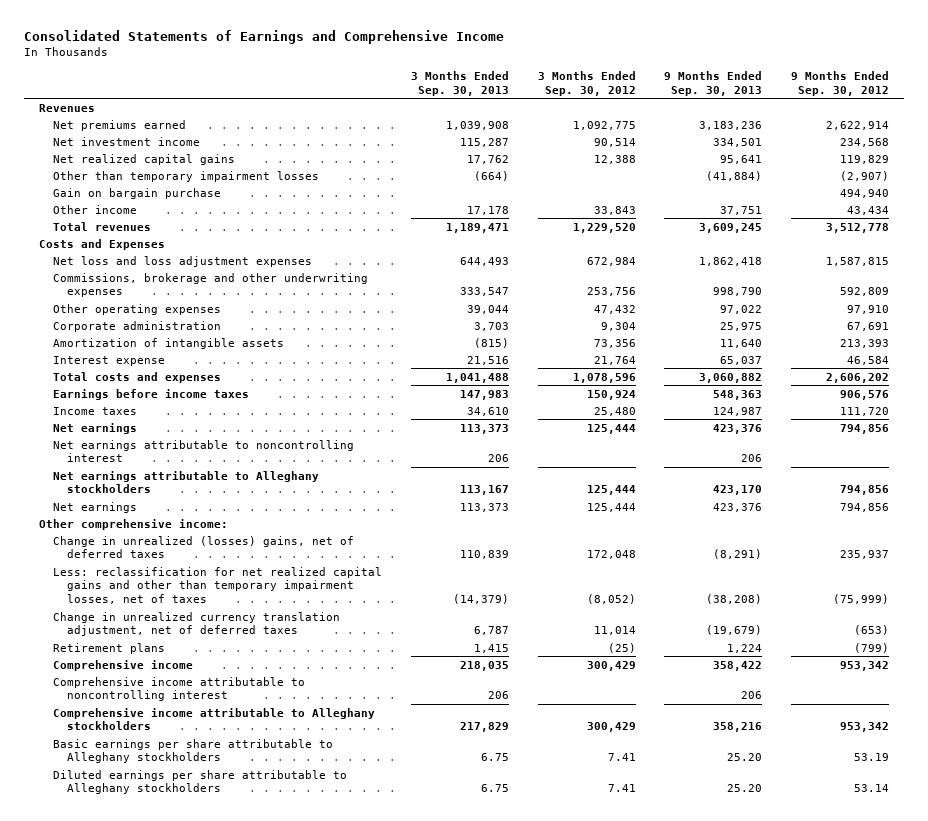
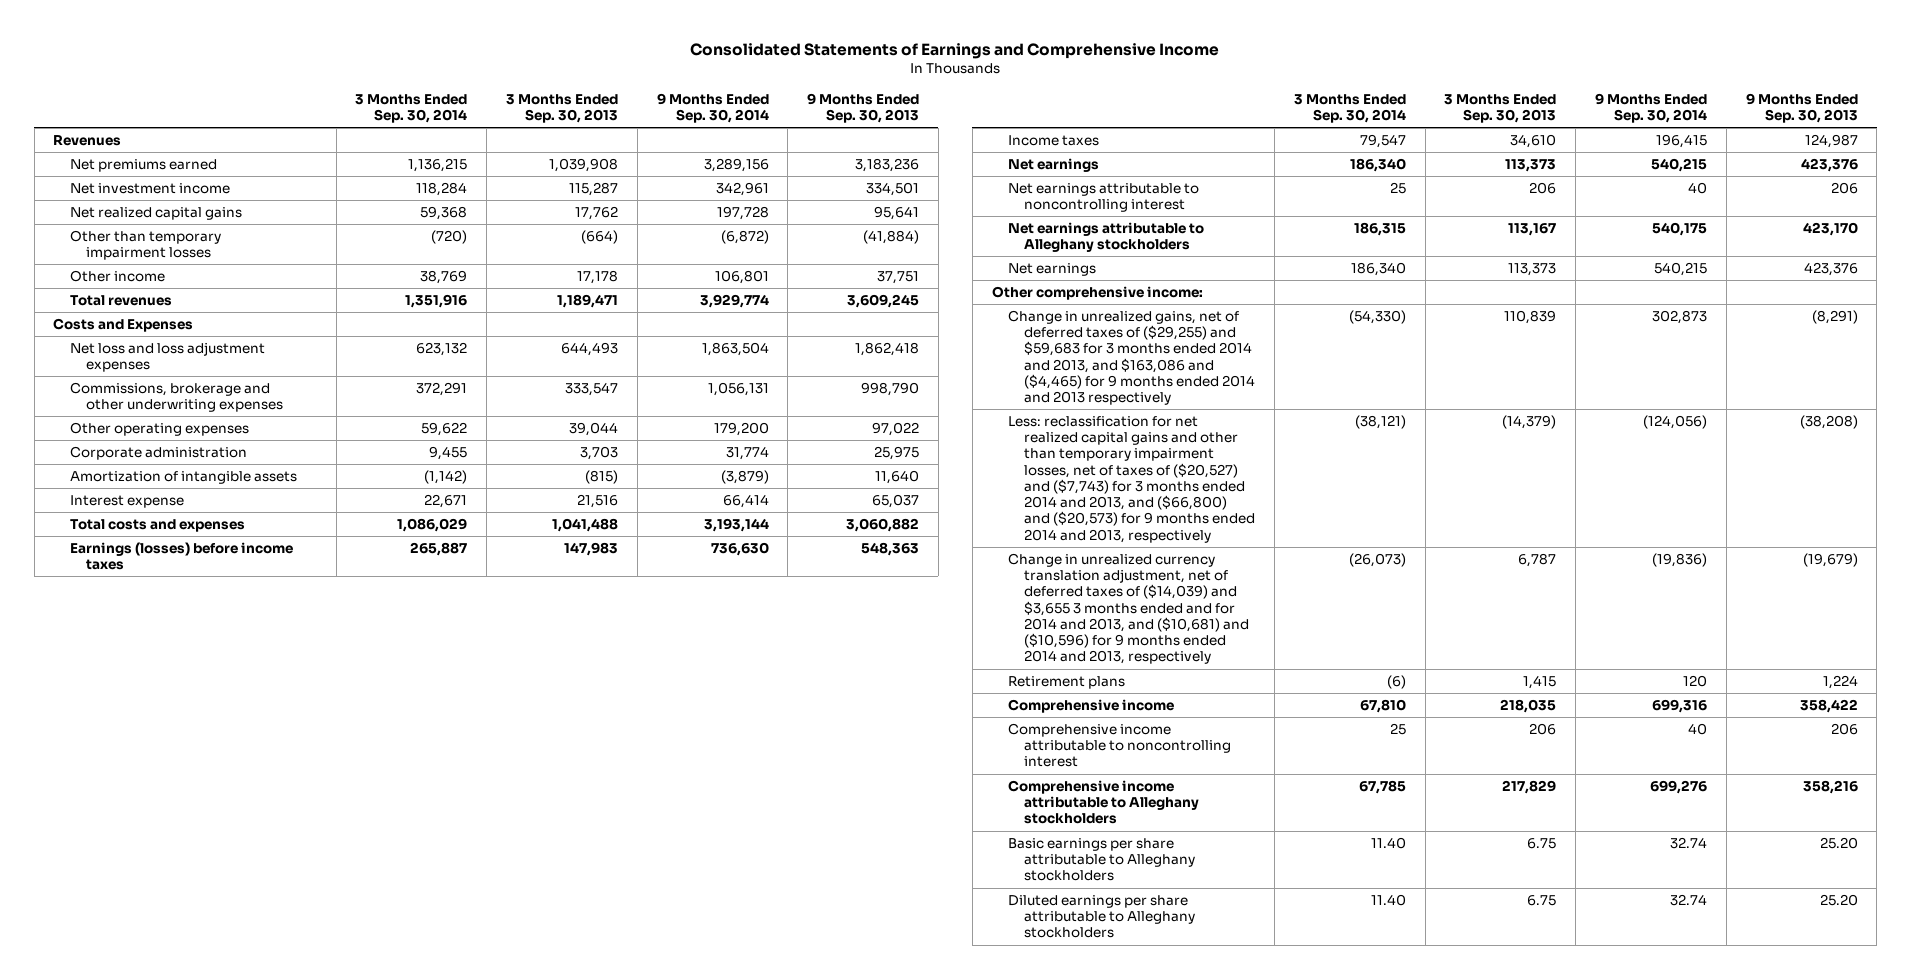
[537,70,636,96] 3 Months Ended Sep. 30, 2012 -> none
[791,70,890,96] 9 Months Ended Sep. 30, 2012 -> none
none -> [355,94,468,124] 3 Months Ended Sep. 30, 2014
none -> [656,93,769,124] 9 Months Ended Sep. 30, 2014
[52,187,221,199] Gain on bargain purchase -> none
[52,388,249,400] Earnings before income taxes -> [69,542,293,571] Earnings (losses) before income taxes
[52,535,354,559] Change in unrealized (losses) gains, net of deferred taxes -> [1007,310,1256,406] Change in unrealized gains, net of deferred taxes of ($29,255) and $59,683 for 3 months ended 2014 and 2013, and $163,086 and ($4,465) for 9 months ended 2014 and 2013 respectively
[52,566,382,605] Less: reclassification for net realized capital gains and other than temporary impairment losses, net of taxes -> [1007,416,1256,543] Less: reclassification for net realized capital gains and other than temporary impairment losses, net of taxes of ($20,527) and ($7,743) for 3 months ended 2014 and 2013, and ($66,800) and ($20,573) for 9 months ended 2014 and 2013, respectively
[52,611,340,637] Change in unrealized currency translation adjustment, net of deferred taxes -> [1007,553,1250,665] Change in unrealized currency translation adjustment, net of deferred taxes of ($14,039) and $3,655 3 months ended and for 2014 and 2013, and ($10,681) and ($10,596) for 9 months ended 2014 and 2013, respectively

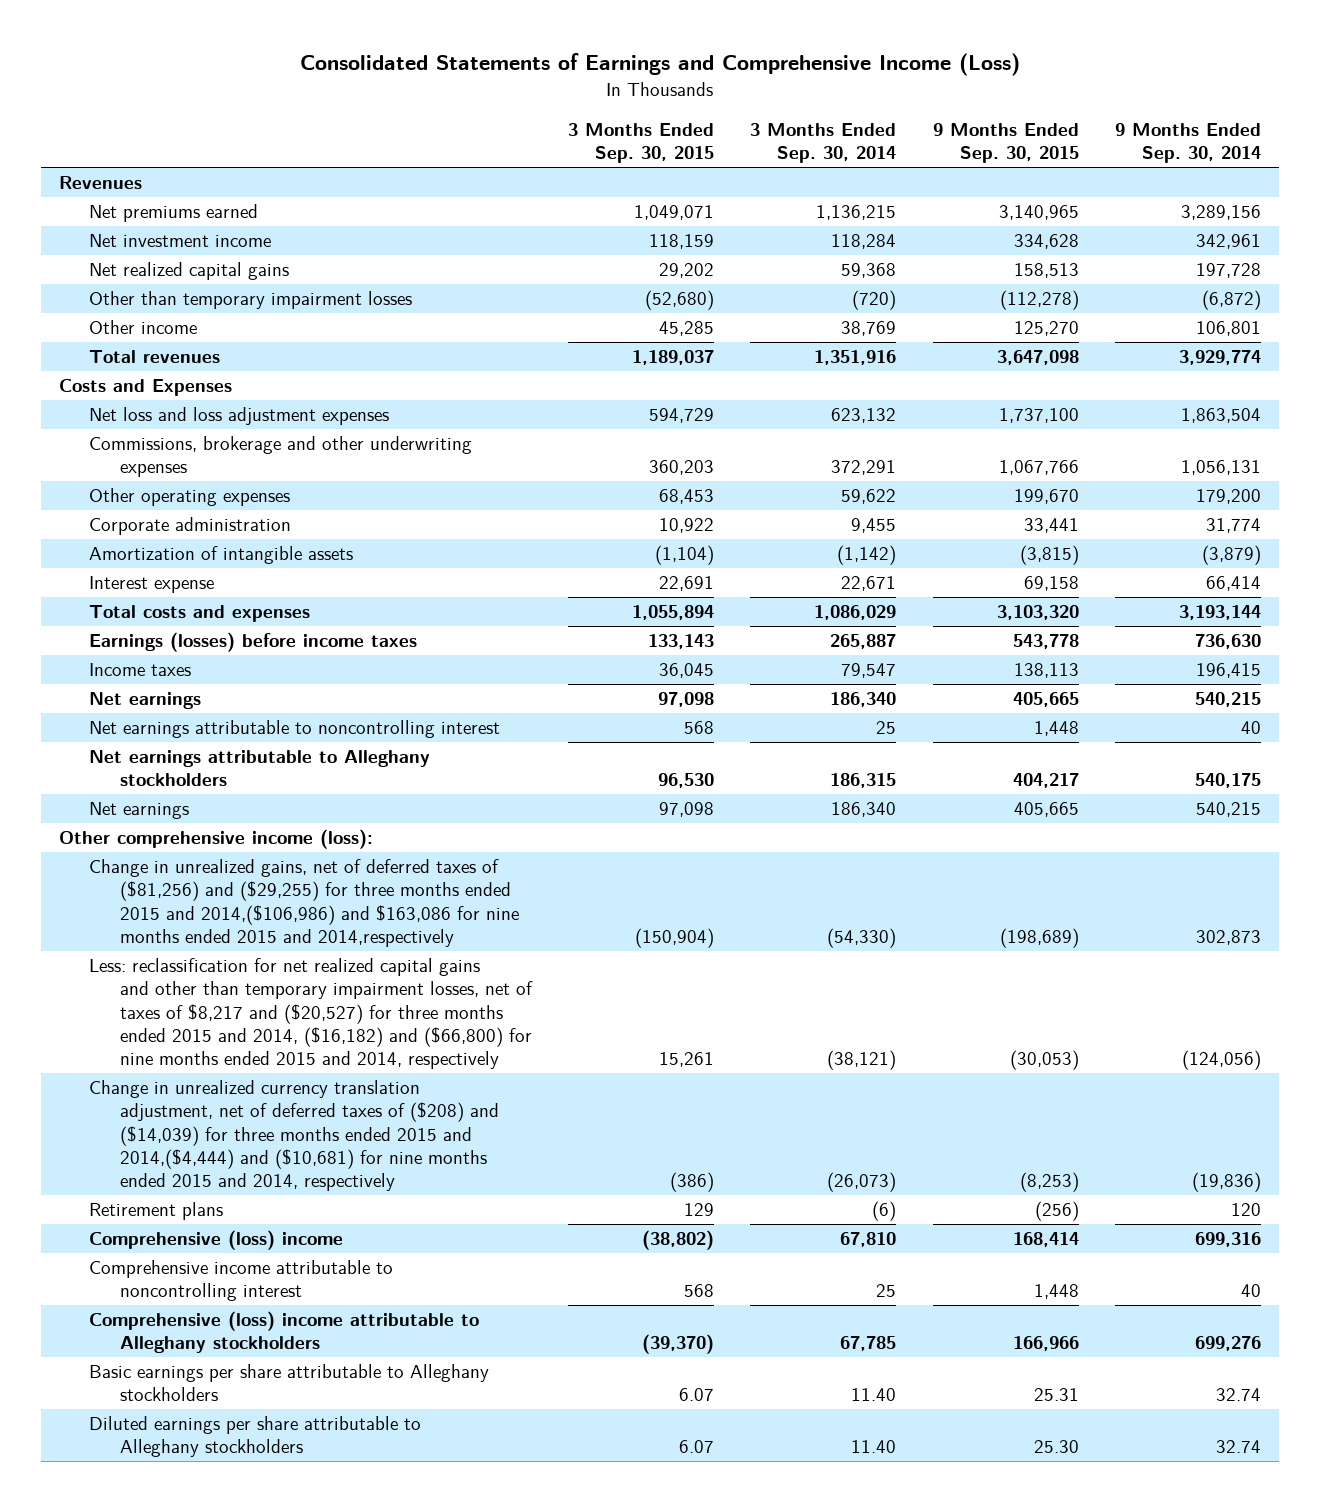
[690,43,1220,60] Consolidated Statements of Earnings and Comprehensive Income -> [300,53,1021,77] Consolidated Statements of Earnings and Comprehensive Income (Loss)
[505,94,618,124] 3 Months Ended Sep. 30, 2013 -> none
[807,93,920,124] 9 Months Ended Sep. 30, 2013 -> none
none -> [568,123,715,164] 3 Months Ended Sep. 30, 2015
none -> [932,123,1079,164] 9 Months Ended Sep. 30, 2015
[991,286,1203,301] Other comprehensive income: -> [59,829,374,850] Other comprehensive income (loss):
[1007,310,1256,406] Change in unrealized gains, net of deferred taxes of ($29,255) and $59,683 for 3 months ended 2014 and 2013, and $163,086 and ($4,465) for 9 months ended 2014 and 2013 respectively -> [89,859,519,948] Change in unrealized gains, net of deferred taxes of ($81,256) and ($29,255) for three months ended 2015 and 2014,($106,986) and $163,086 for nine months ended 2015 and 2014,respectively
[1007,416,1256,543] Less: reclassification for net realized capital gains and other than temporary impairment losses, net of taxes of ($20,527) and ($7,743) for 3 months ended 2014 and 2013, and ($66,800) and ($20,573) for 9 months ended 2014 and 2013, respectively -> [89,958,533,1070] Less: reclassification for net realized capital gains and other than temporary impairment losses, net of taxes of $8,217 and ($20,527) for three months ended 2015 and 2014, ($16,182) and ($66,800) for nine months ended 2015 and 2014, respectively
[1007,553,1250,665] Change in unrealized currency translation adjustment, net of deferred taxes of ($14,039) and $3,655 3 months ended and for 2014 and 2013, and ($10,681) and ($10,596) for 9 months ended 2014 and 2013, respectively -> [89,1080,499,1192] Change in unrealized currency translation adjustment, net of deferred taxes of ($208) and ($14,039) for three months ended 2015 and 2014,($4,444) and ($10,681) for nine months ended 2015 and 2014, respectively
[1007,699,1174,714] Comprehensive income -> [89,1230,344,1251] Comprehensive (loss) income
[1007,780,1200,825] Comprehensive income attributable to Alleghany stockholders -> [89,1311,480,1354] Comprehensive (loss) income attributable to Alleghany stockholders

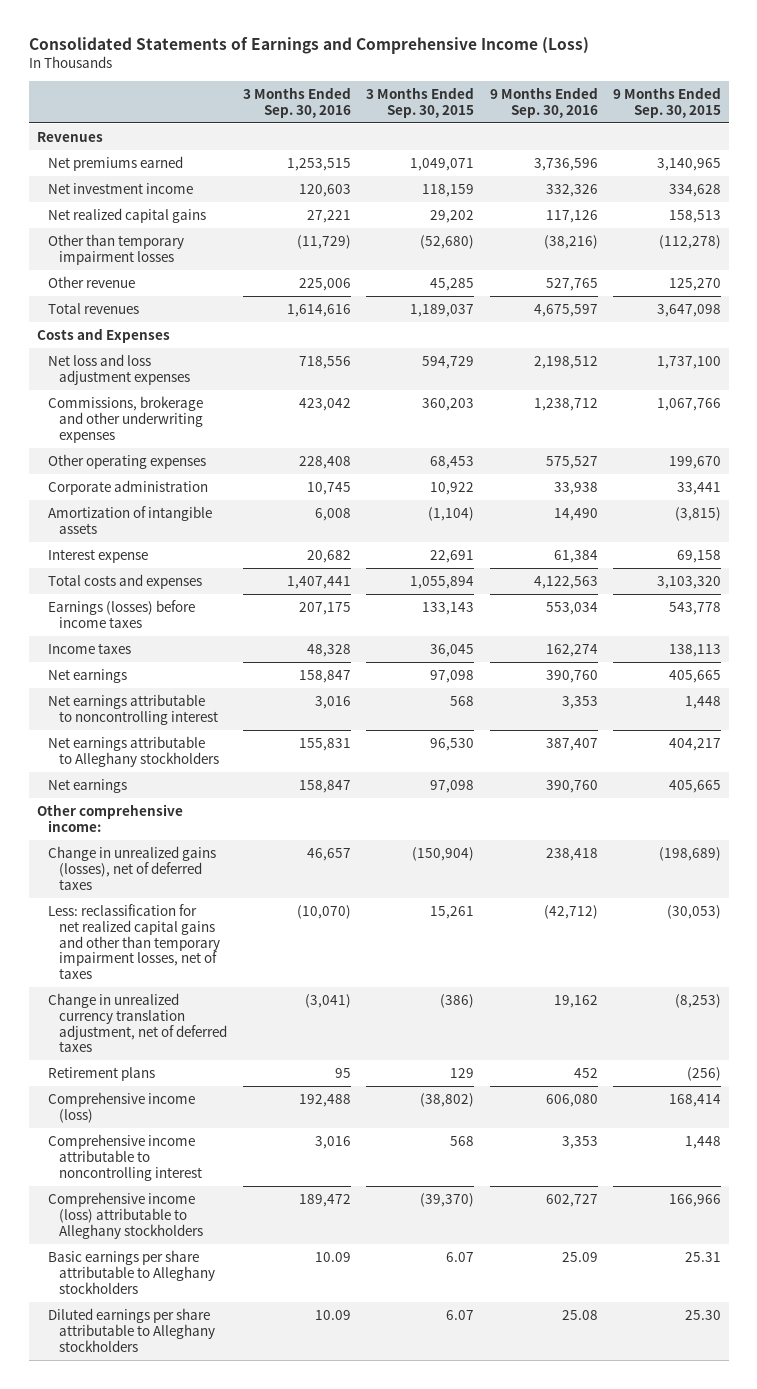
[750,123,897,164] 3 Months Ended Sep. 30, 2014 -> none
[1115,123,1262,164] 9 Months Ended Sep. 30, 2014 -> none
none -> [242,86,351,118] 3 Months Ended Sep. 30, 2016
none -> [489,86,598,118] 9 Months Ended Sep. 30, 2016
[89,320,198,335] Other income -> [47,275,135,288] Other revenue
[59,829,374,850] Other comprehensive income (loss): -> [36,803,183,832] Other comprehensive income:
[89,859,519,948] Change in unrealized gains, net of deferred taxes of ($81,256) and ($29,255) for three months ended 2015 and 2014,($106,986) and $163,086 for nine months ended 2015 and 2014,respectively -> [47,845,216,890] Change in unrealized gains (losses), net of deferred taxes
[89,958,533,1070] Less: reclassification for net realized capital gains and other than temporary impairment losses, net of taxes of $8,217 and ($20,527) for three months ended 2015 and 2014, ($16,182) and ($66,800) for nine months ended 2015 and 2014, respectively -> [47,903,221,980] Less: reclassification for net realized capital gains and other than temporary impairment losses, net of taxes
[89,1080,499,1192] Change in unrealized currency translation adjustment, net of deferred taxes of ($208) and ($14,039) for three months ended 2015 and 2014,($4,444) and ($10,681) for nine months ended 2015 and 2014, respectively -> [47,992,228,1053] Change in unrealized currency translation adjustment, net of deferred taxes
[89,1230,344,1251] Comprehensive (loss) income -> [47,1091,195,1123] Comprehensive income (loss)
[89,1311,480,1354] Comprehensive (loss) income attributable to Alleghany stockholders -> [47,1191,204,1239] Comprehensive income (loss) attributable to Alleghany stockholders

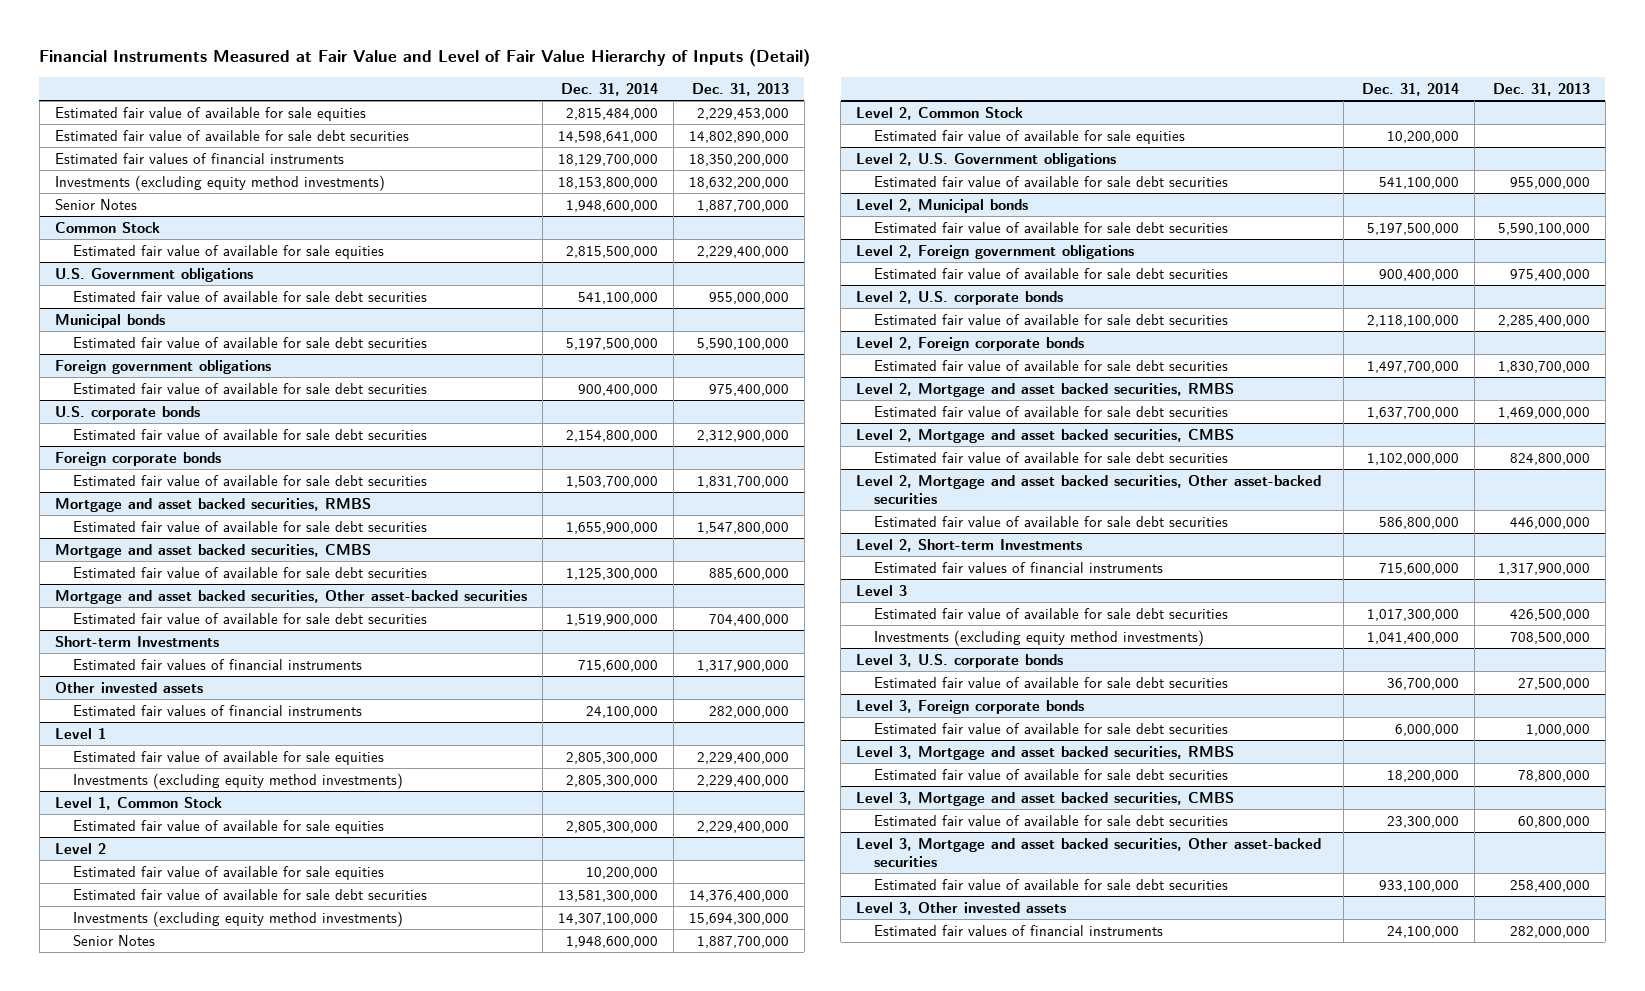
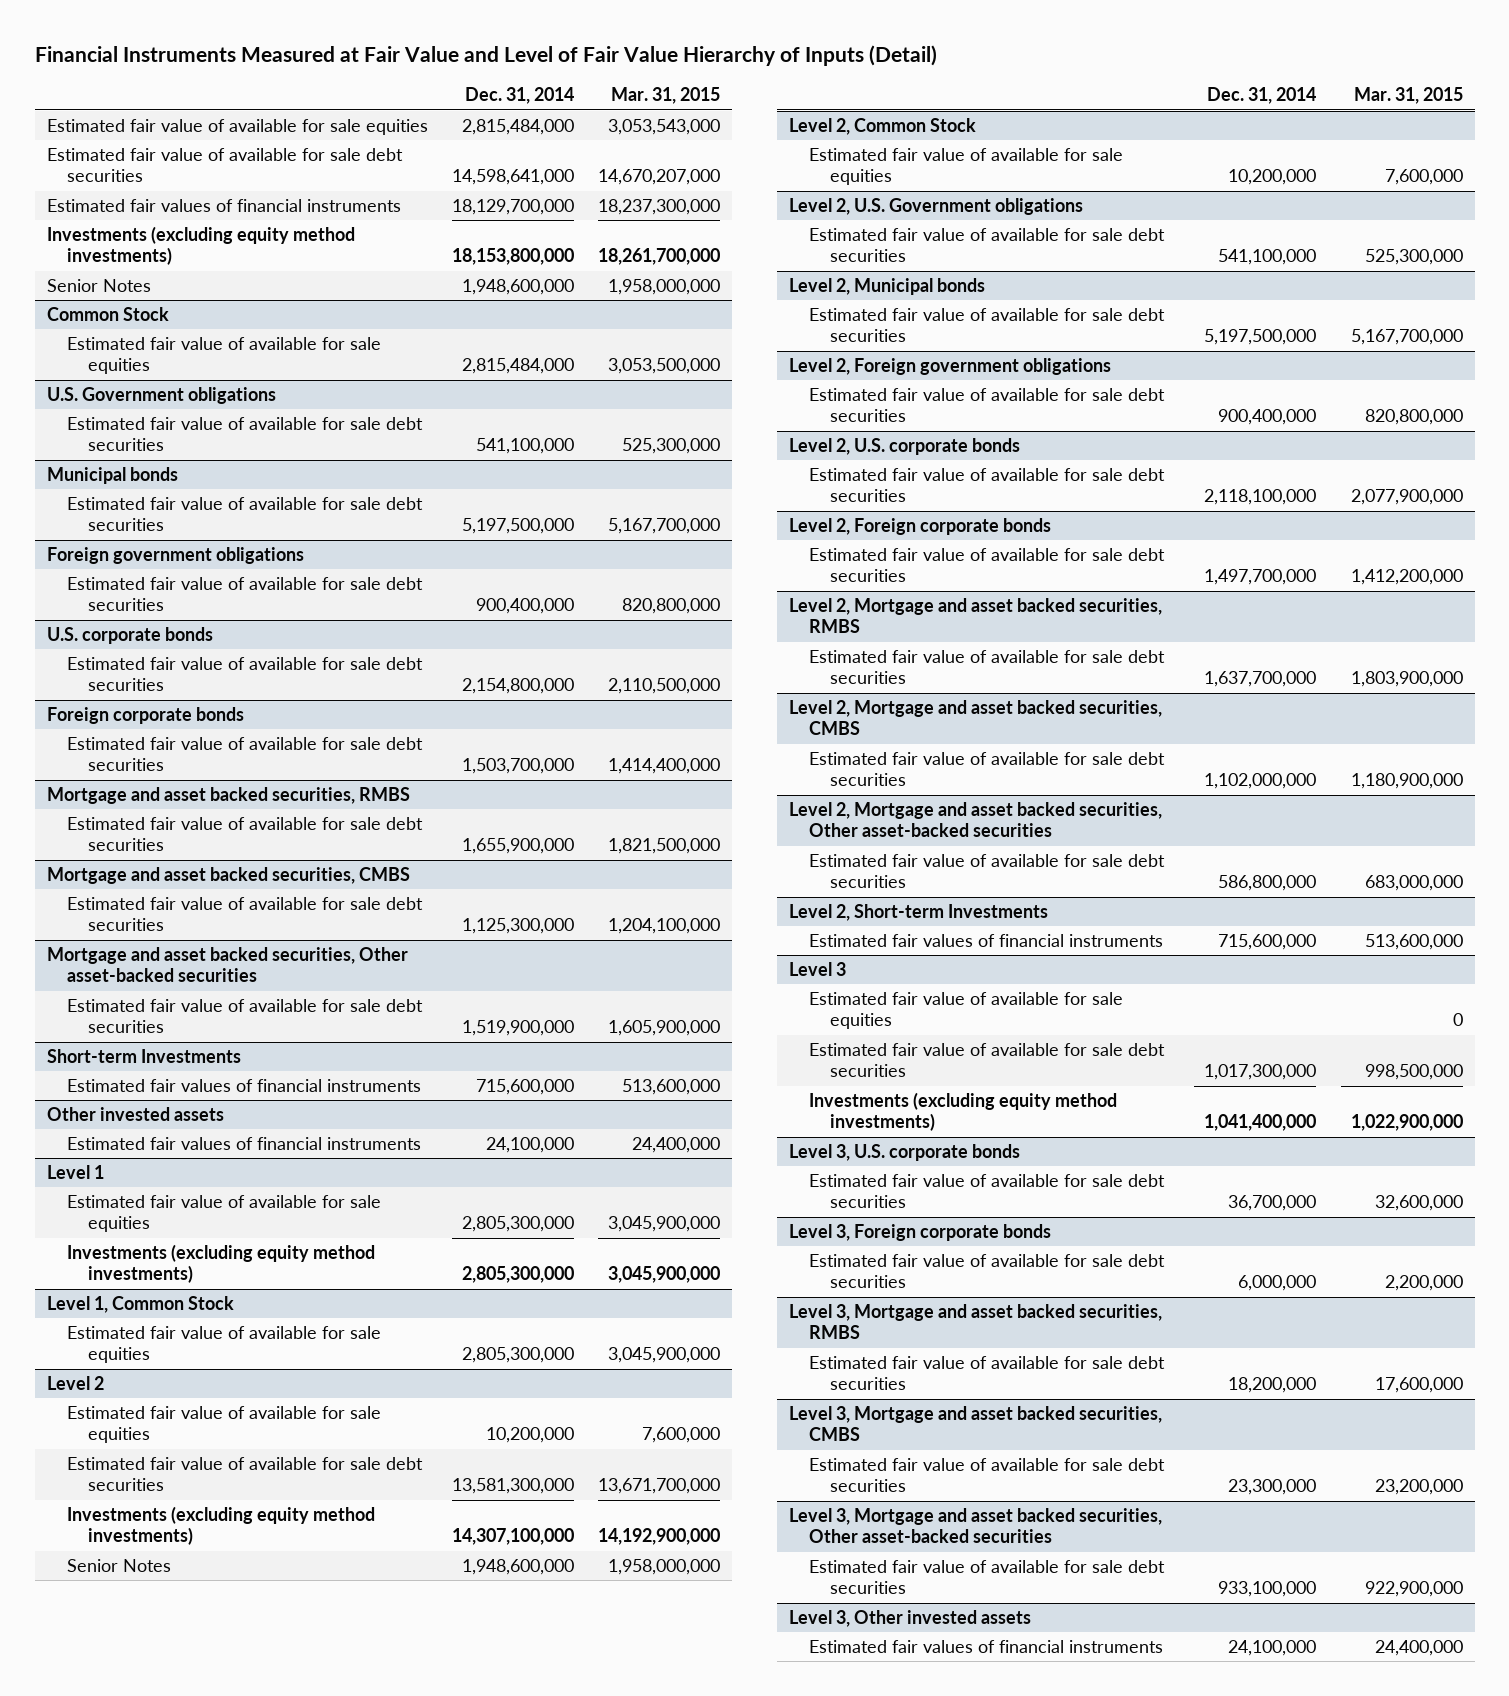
[691,82,789,96] Dec. 31, 2013 -> none
none -> [611,87,721,105] Mar. 31, 2015
[565,245,658,258] 2,815,500,000 -> [462,358,575,375] 2,815,484,000
none -> [809,992,1124,1030] Estimated fair value of available for sale equities

